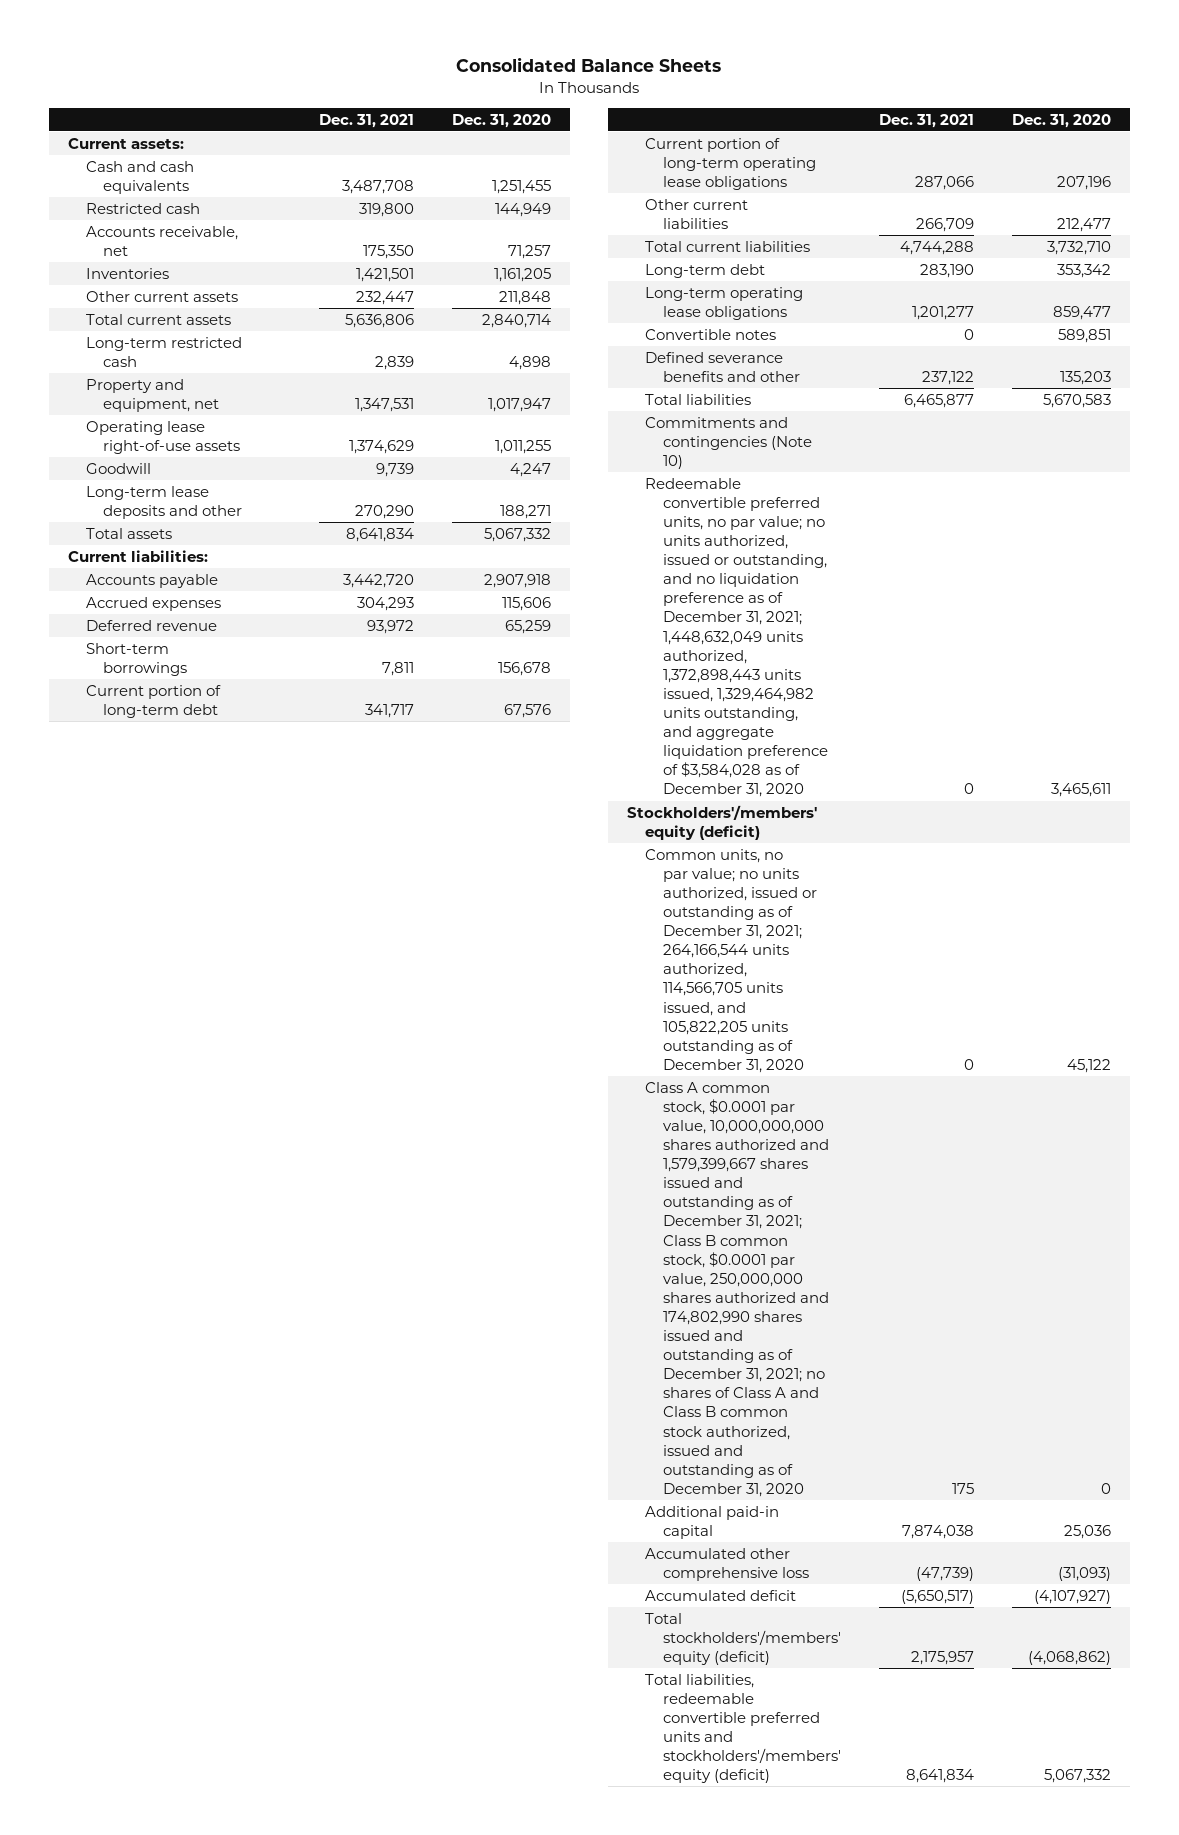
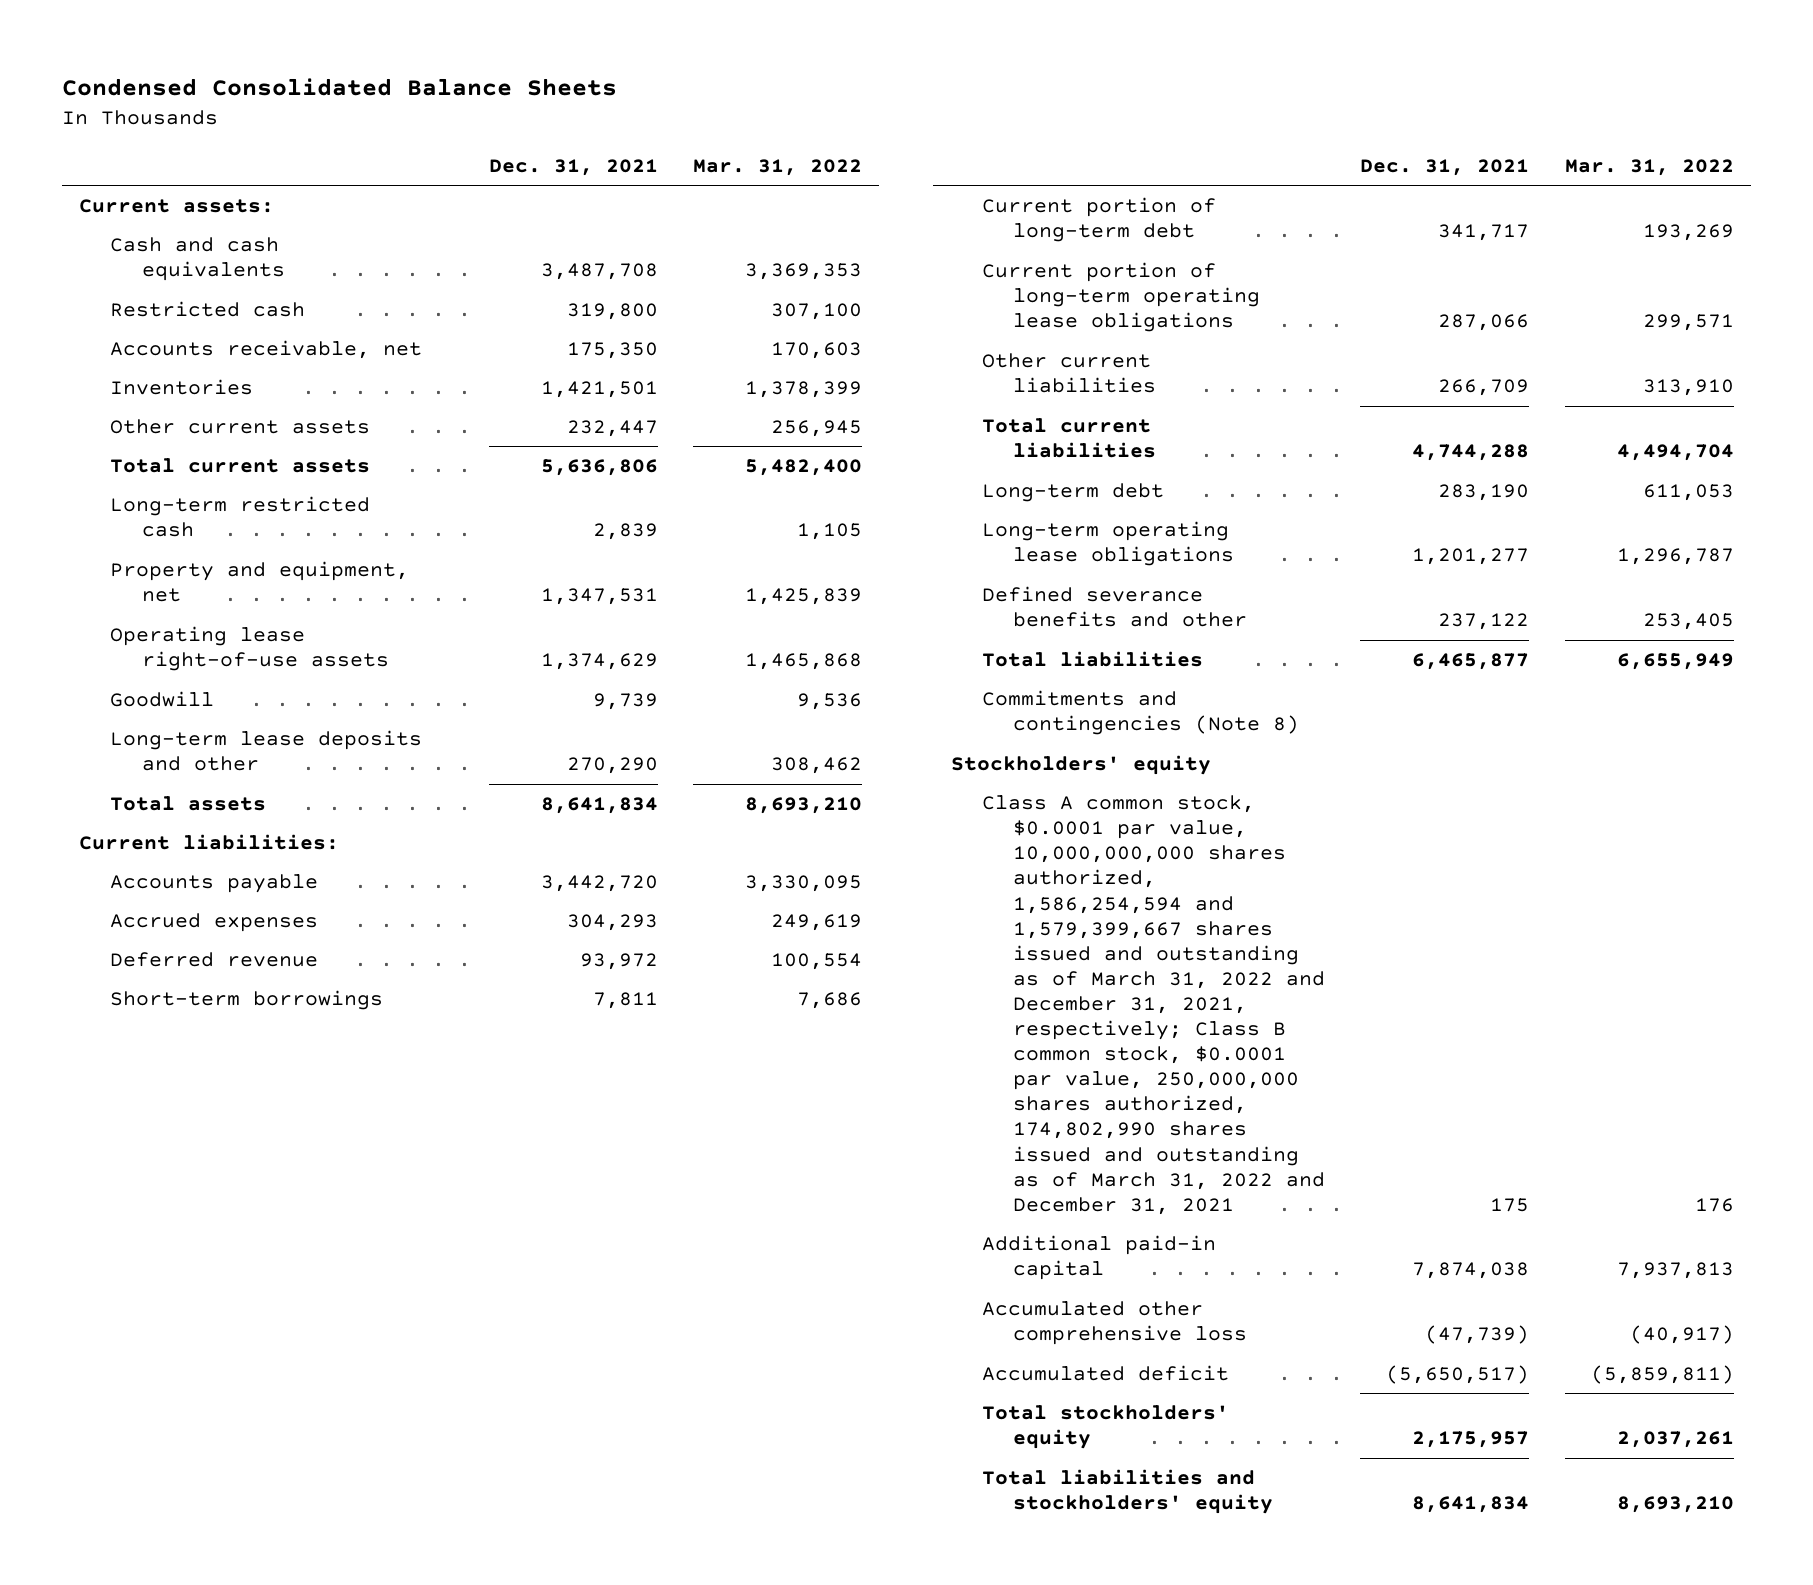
[456,57,722,73] Consolidated Balance Sheets -> [61,78,617,97] Condensed Consolidated Balance Sheets
[452,113,552,128] Dec. 31, 2020 -> none
none -> [692,158,862,176] Mar. 31, 2022
[644,328,776,340] Convertible notes -> none
[644,477,828,798] Redeemable convertible preferred units, no par value; no units authorized, issued or outstanding, and no liquidation preference as of December 31, 2021; 1,448,632,049 units authorized, 1,372,898,443 units issued, 1,329,464,982 units outstanding, and aggregate liquidation preference of $3,584,028 as of December 31, 2020 -> none
[644,848,817,1073] Common units, no par value; no units authorized, issued or outstanding as of December 31, 2021; 264,166,544 units authorized, 114,566,705 units issued, and 105,822,205 units outstanding as of December 31, 2020 -> none
[644,416,812,469] Commitments and contingencies (Note 10) -> [982,690,1300,736] Commitments and contingencies (Note 8)
[627,804,818,840] Stockholders'/members' equity (deficit) -> [950,755,1211,776] Stockholders' equity
[644,1081,829,1497] Class A common stock, $0.0001 par value, 10,000,000,000 shares authorized and 1,579,399,667 shares issued and outstanding as of December 31, 2021; Class B common stock, $0.0001 par value, 250,000,000 shares authorized and 174,802,990 shares issued and outstanding as of December 31, 2021; no shares of Class A and Class B common stock authorized, issued and outstanding as of December 31, 2020 -> [982,795,1326,1215] Class A common stock, $0.0001 par value, 10,000,000,000 shares authorized, 1,586,254,594 and 1,579,399,667 shares issued and outstanding as of March 31, 2022 and December 31, 2021, respectively; Class B common stock, $0.0001 par value, 250,000,000 shares authorized, 174,802,990 shares issued and outstanding as of March 31, 2022 and December 31, 2021
[644,1612,841,1665] Total stockholders'/members' equity (deficit) -> [982,1405,1230,1450] Total stockholders' equity
[644,1673,841,1784] Total liabilities, redeemable convertible preferred units and stockholders'/members' equity (deficit) -> [982,1469,1274,1515] Total liabilities and stockholders' equity

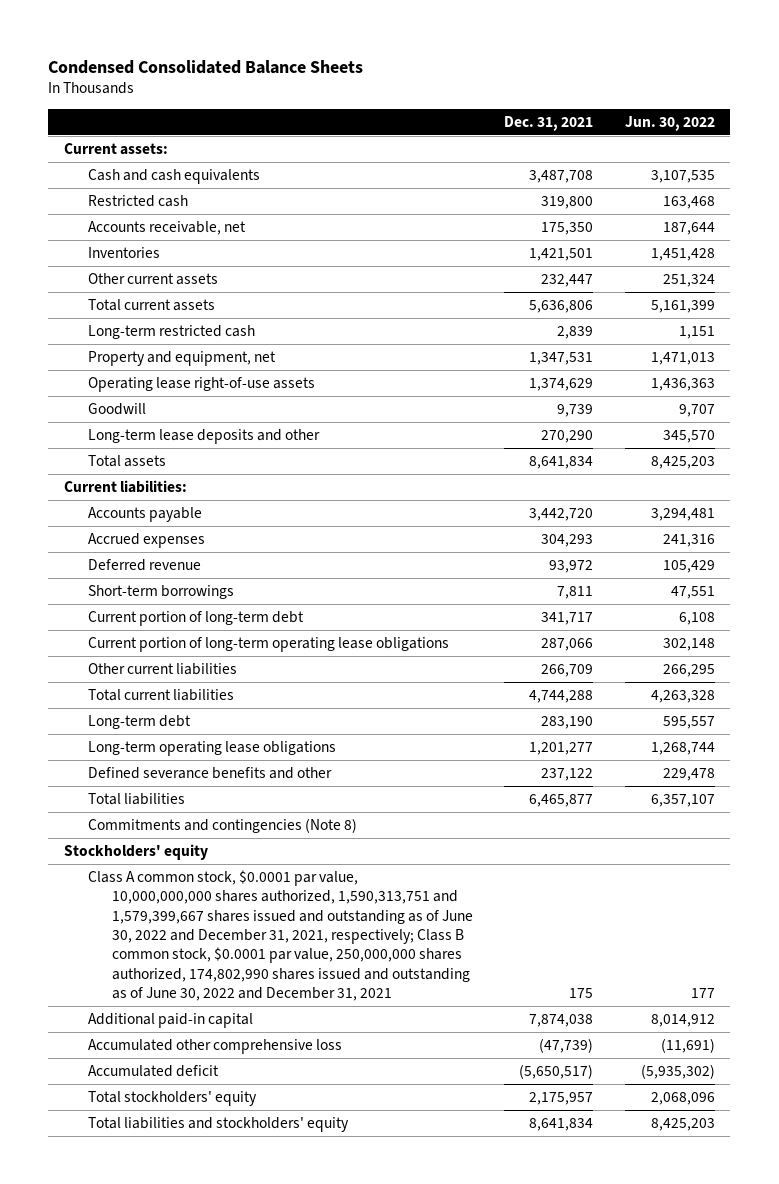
[692,158,862,176] Mar. 31, 2022 -> none
none -> [624,116,715,132] Jun. 30, 2022
[982,795,1326,1215] Class A common stock, $0.0001 par value, 10,000,000,000 shares authorized, 1,586,254,594 and 1,579,399,667 shares issued and outstanding as of March 31, 2022 and December 31, 2021, respectively; Class B common stock, $0.0001 par value, 250,000,000 shares authorized, 174,802,990 shares issued and outstanding as of March 31, 2022 and December 31, 2021 -> [87,870,473,1002] Class A common stock, $0.0001 par value, 10,000,000,000 shares authorized, 1,590,313,751 and 1,579,399,667 shares issued and outstanding as of June 30, 2022 and December 31, 2021, respectively; Class B common stock, $0.0001 par value, 250,000,000 shares authorized, 174,802,990 shares issued and outstanding as of June 30, 2022 and December 31, 2021

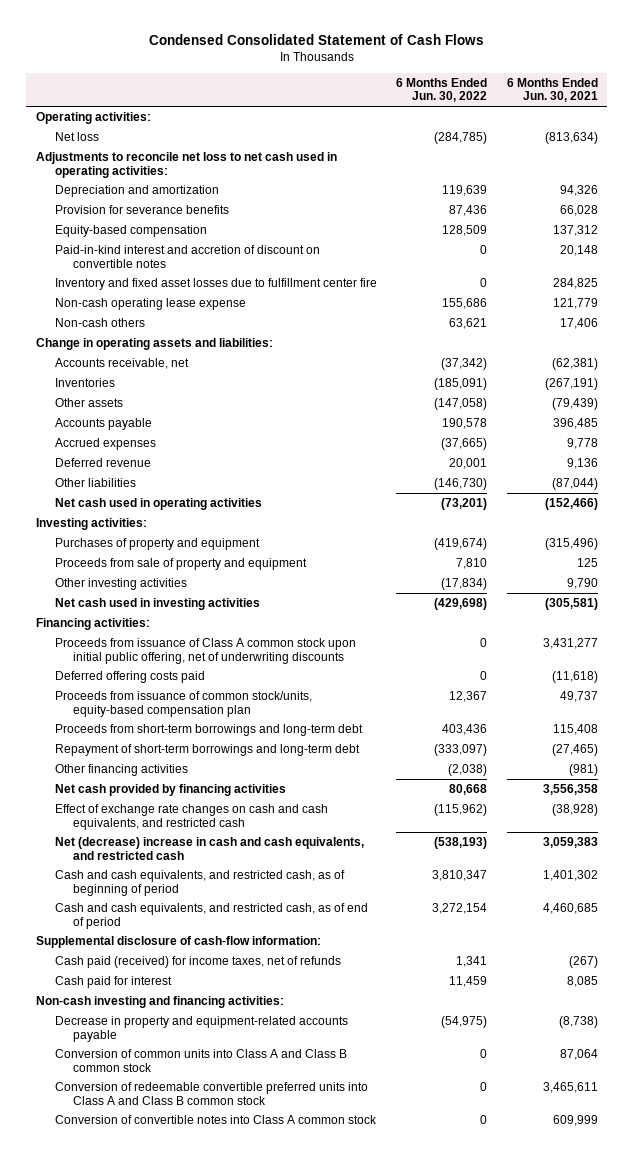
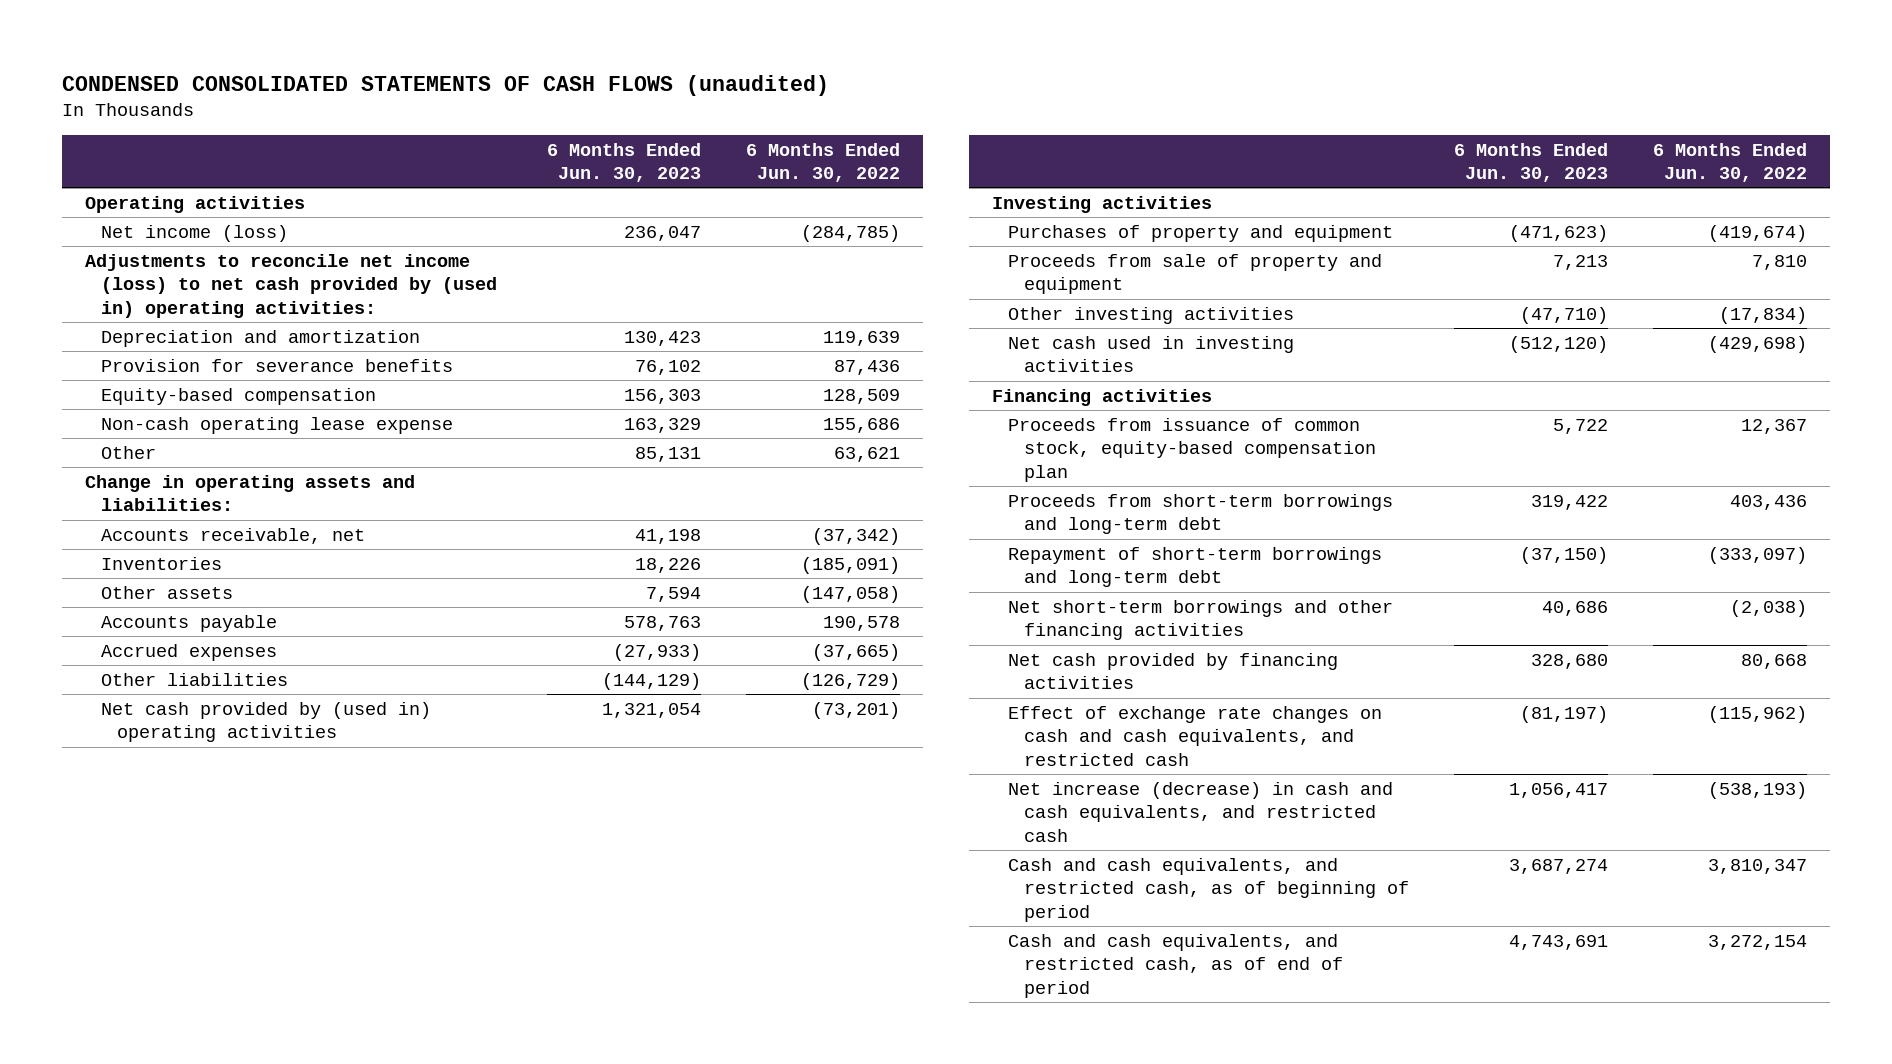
[148,33,484,45] Condensed Consolidated Statement of Cash Flows -> [62,74,830,96] CONDENSED CONSOLIDATED STATEMENTS OF CASH FLOWS (unaudited)
[506,77,598,103] 6 Months Ended Jun. 30, 2021 -> none
none -> [546,142,701,182] 6 Months Ended Jun. 30, 2023
[35,111,151,124] Operating activities: -> [84,195,305,213] Operating activities
[54,131,99,141] Net loss -> [100,224,288,242] Net income (loss)
[35,151,337,178] Adjustments to reconcile net loss to net cash used in operating activities: -> [84,253,497,318] Adjustments to reconcile net income (loss) to net cash provided by (used in) operating activities:
[54,244,320,268] Paid-in-kind interest and accretion of discount on convertible notes -> none
[54,277,377,290] Inventory and fixed asset losses due to fulfillment center fire -> none
[54,317,145,327] Non-cash others -> [100,445,156,459] Other
[54,457,151,467] Deferred revenue -> none
[434,477,488,490] (146,730) -> [800,672,900,690] (126,729)
[54,497,262,510] Net cash used in operating activities -> [100,701,431,743] Net cash provided by (used in) operating activities
[35,517,147,530] Investing activities: -> [991,195,1212,213] Investing activities
[54,637,356,664] Proceeds from issuance of Class A common stock upon initial public offering, net of underwriting discounts -> none
[54,670,205,683] Deferred offering costs paid -> none
[35,617,150,630] Financing activities: -> [991,388,1212,406] Financing activities
[54,690,312,717] Proceeds from issuance of common stock/units, equity-based compensation plan -> [1007,417,1376,482] Proceeds from issuance of common stock, equity-based compensation plan
[54,763,188,776] Other financing activities -> [1007,599,1393,641] Net short-term borrowings and other financing activities
[54,836,364,860] Net (decrease) increase in cash and cash equivalents, and restricted cash -> [1007,781,1393,842] Net increase (decrease) in cash and cash equivalents, and restricted cash
[35,935,321,948] Supplemental disclosure of cash-flow information: -> none
[54,955,341,968] Cash paid (received) for income taxes, net of refunds -> none
[54,975,172,988] Cash paid for interest -> none
[35,995,284,1008] Non-cash investing and financing activities: -> none
[54,1015,348,1042] Decrease in property and equipment-related accounts payable -> none
[54,1048,347,1072] Conversion of common units into Class A and Class B common stock -> none
[54,1081,368,1105] Conversion of redeemable convertible preferred units into Class A and Class B common stock -> none
[54,1114,377,1124] Conversion of convertible notes into Class A common stock -> none

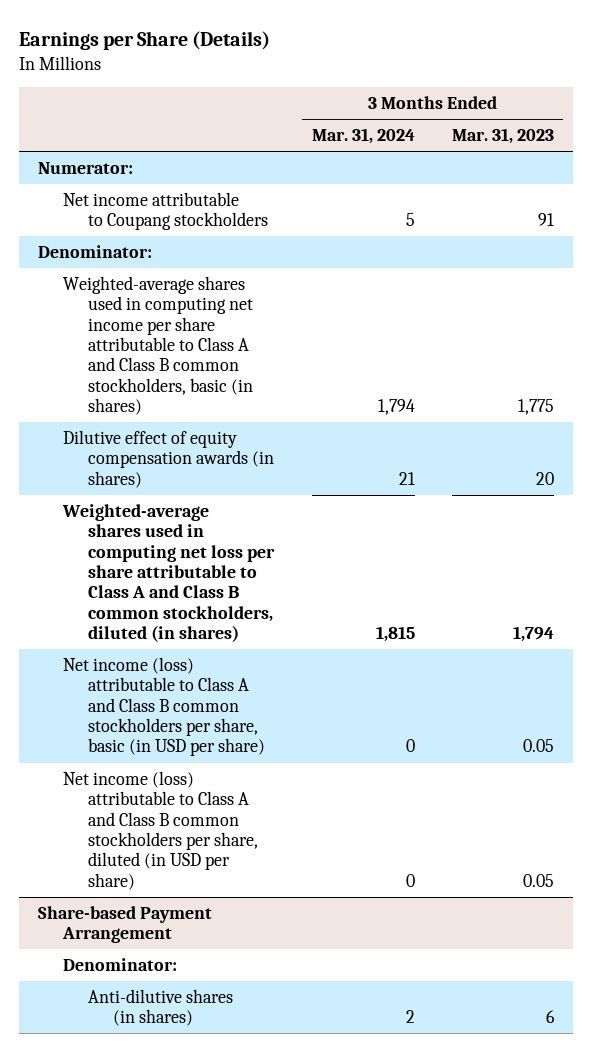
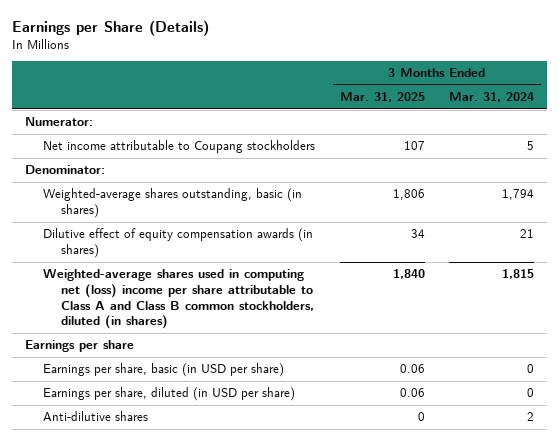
[452,128,555,145] Mar. 31, 2023 -> none
none -> [339,92,425,103] Mar. 31, 2025
[62,275,254,416] Weighted-average shares used in computing net income per share attributable to Class A and Class B common stockholders, basic (in shares) -> [42,188,302,219] Weighted-average shares outstanding, basic (in shares)
[37,905,212,944] Share-based Payment Arrangement -> none
[62,957,177,971] Denominator: -> none
[61,503,276,643] Weighted-average shares used in computing net loss per share attributable to Class A and Class B common stockholders, diluted (in shares) -> [42,269,314,330] Weighted-average shares used in computing net (loss) income per share attributable to Class A and Class B common stockholders, diluted (in shares)
none -> [24,340,134,353] Earnings per share
[62,656,266,757] Net income (loss) attributable to Class A and Class B common stockholders per share, basic (in USD per share) -> [42,363,284,378] Earnings per share, basic (in USD per share)
[62,770,259,890] Net income (loss) attributable to Class A and Class B common stockholders per share, diluted (in USD per share) -> [42,387,295,402] Earnings per share, diluted (in USD per share)
[88,988,234,1027] Anti-dilutive shares (in shares) -> [42,411,148,422] Anti-dilutive shares

